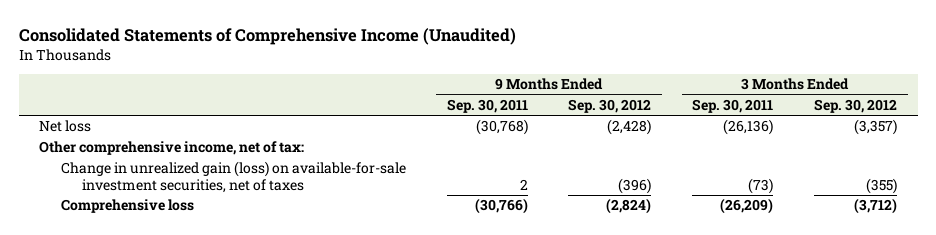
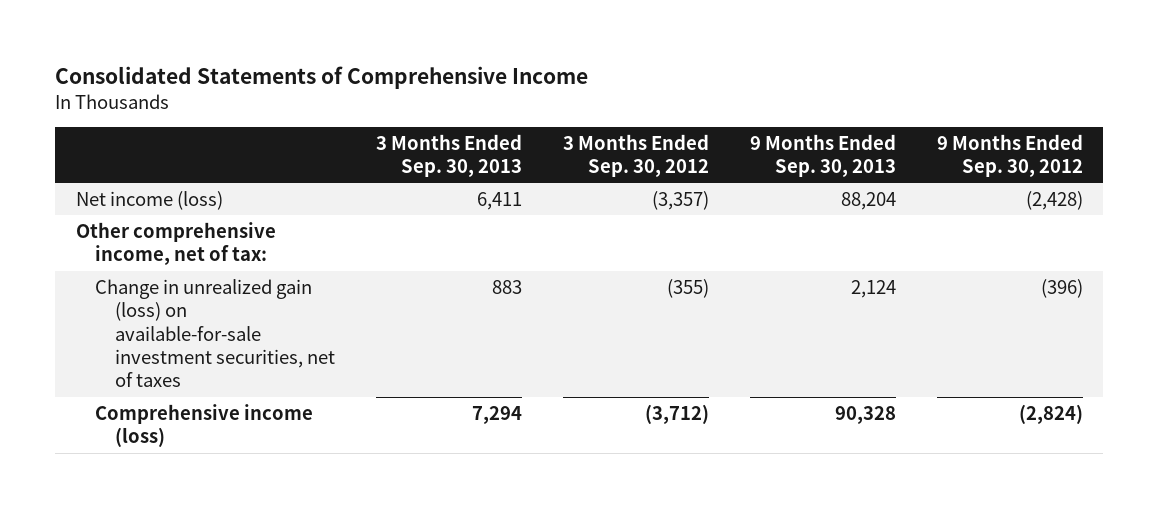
[18,27,516,45] Consolidated Statements of Comprehensive Income (Unaudited) -> [55,65,589,89] Consolidated Statements of Comprehensive Income
[446,99,528,114] Sep. 30, 2011 -> none
[692,99,774,114] Sep. 30, 2011 -> none
none -> [375,133,522,178] 3 Months Ended Sep. 30, 2013
none -> [749,133,896,178] 9 Months Ended Sep. 30, 2013
[39,120,92,133] Net loss -> [76,190,224,210] Net income (loss)
[60,199,194,214] Comprehensive loss -> [95,403,314,448] Comprehensive income (loss)

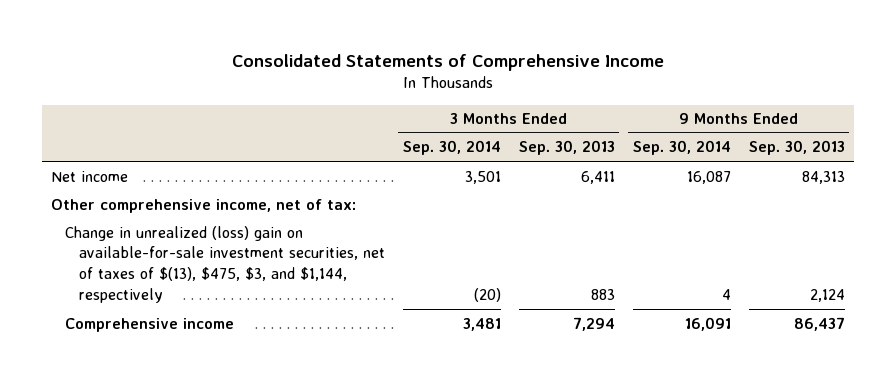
[562,133,709,178] 3 Months Ended Sep. 30, 2012 -> none
[936,133,1083,178] 9 Months Ended Sep. 30, 2012 -> none
none -> [402,140,501,156] Sep. 30, 2014
none -> [632,140,731,156] Sep. 30, 2014
[76,190,224,210] Net income (loss) -> [50,170,128,182] Net income
[840,191,896,210] 88,204 -> [801,170,845,184] 84,313
[95,278,335,388] Change in unrealized gain (loss) on available-for-sale investment securities, net of taxes -> [64,225,385,304] Change in unrealized (loss) gain on available-for-sale investment securities, net of taxes of $(13), $475, $3, and $1,144, respectively
[95,403,314,448] Comprehensive income (loss) -> [64,317,234,332] Comprehensive income
[834,405,896,424] 90,328 -> [793,316,845,331] 86,437

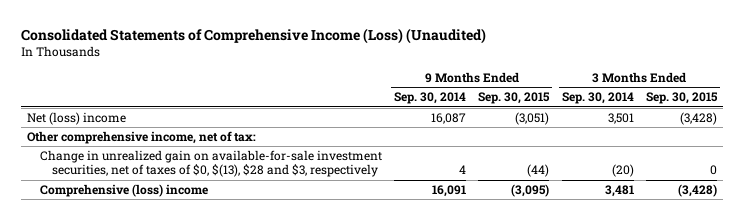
[231,53,664,71] Consolidated Statements of Comprehensive Income -> [21,27,487,44] Consolidated Statements of Comprehensive Income (Loss) (Unaudited)
[518,140,615,156] Sep. 30, 2013 -> none
[748,140,845,156] Sep. 30, 2013 -> none
none -> [478,92,551,105] Sep. 30, 2015
none -> [646,92,719,105] Sep. 30, 2015
[50,170,128,182] Net income -> [27,111,127,125] Net (loss) income
[64,225,385,304] Change in unrealized (loss) gain on available-for-sale investment securities, net of taxes of $(13), $475, $3, and $1,144, respectively -> [39,149,382,178] Change in unrealized gain on available-for-sale investment securities, net of taxes of $0, $(13), $28 and $3, respectively
[64,317,234,332] Comprehensive income -> [39,183,208,197] Comprehensive (loss) income

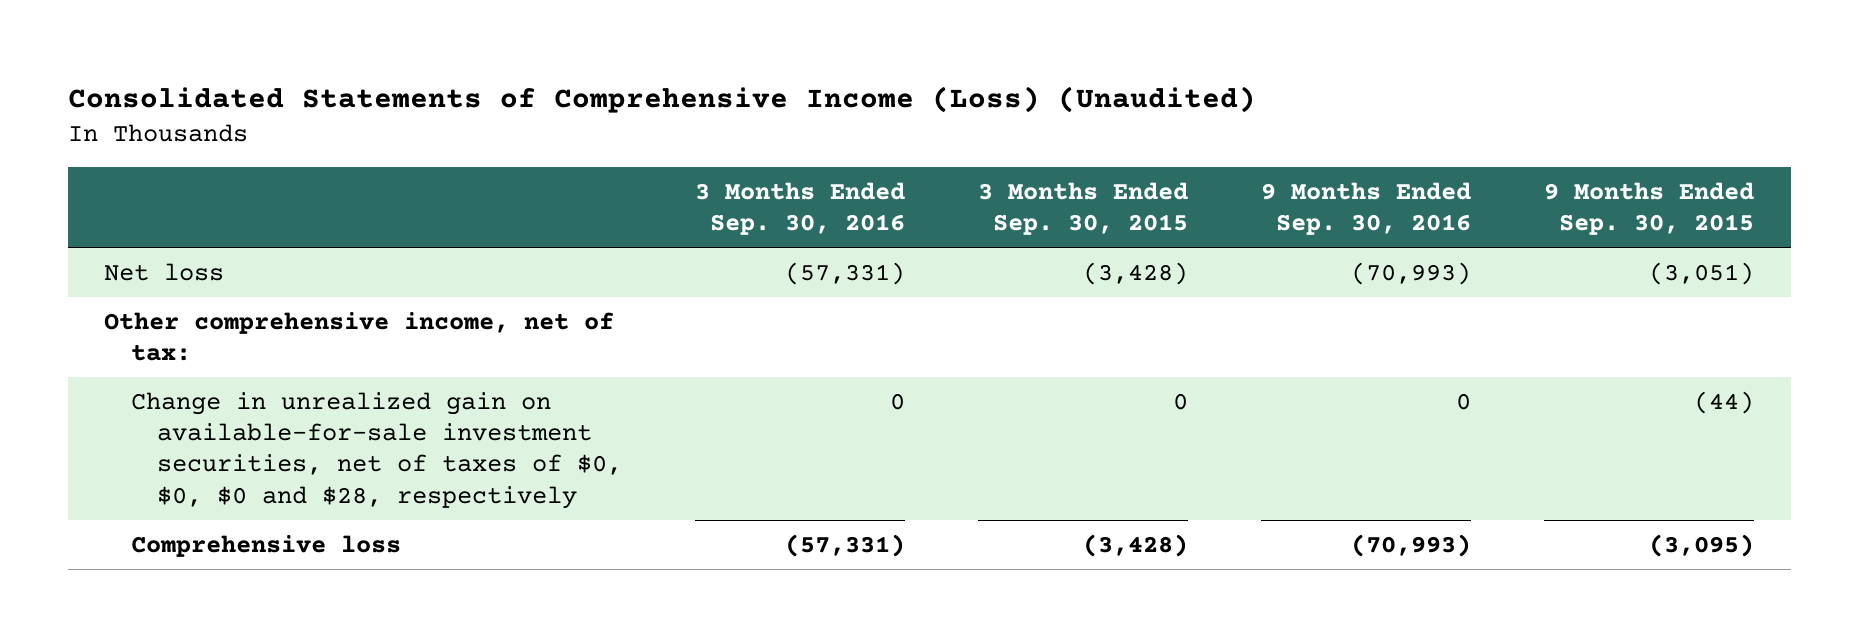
[393,92,466,105] Sep. 30, 2014 -> none
[561,92,634,105] Sep. 30, 2014 -> none
none -> [695,181,906,236] 3 Months Ended Sep. 30, 2016
none -> [1261,181,1472,236] 9 Months Ended Sep. 30, 2016
[27,111,127,125] Net (loss) income -> [104,263,225,282] Net loss
[39,149,382,178] Change in unrealized gain on available-for-sale investment securities, net of taxes of $0, $(13), $28 and $3, respectively -> [130,392,623,509] Change in unrealized gain on available-for-sale investment securities, net of taxes of $0, $0, $0 and $28, respectively
[39,183,208,197] Comprehensive (loss) income -> [130,535,401,558] Comprehensive loss

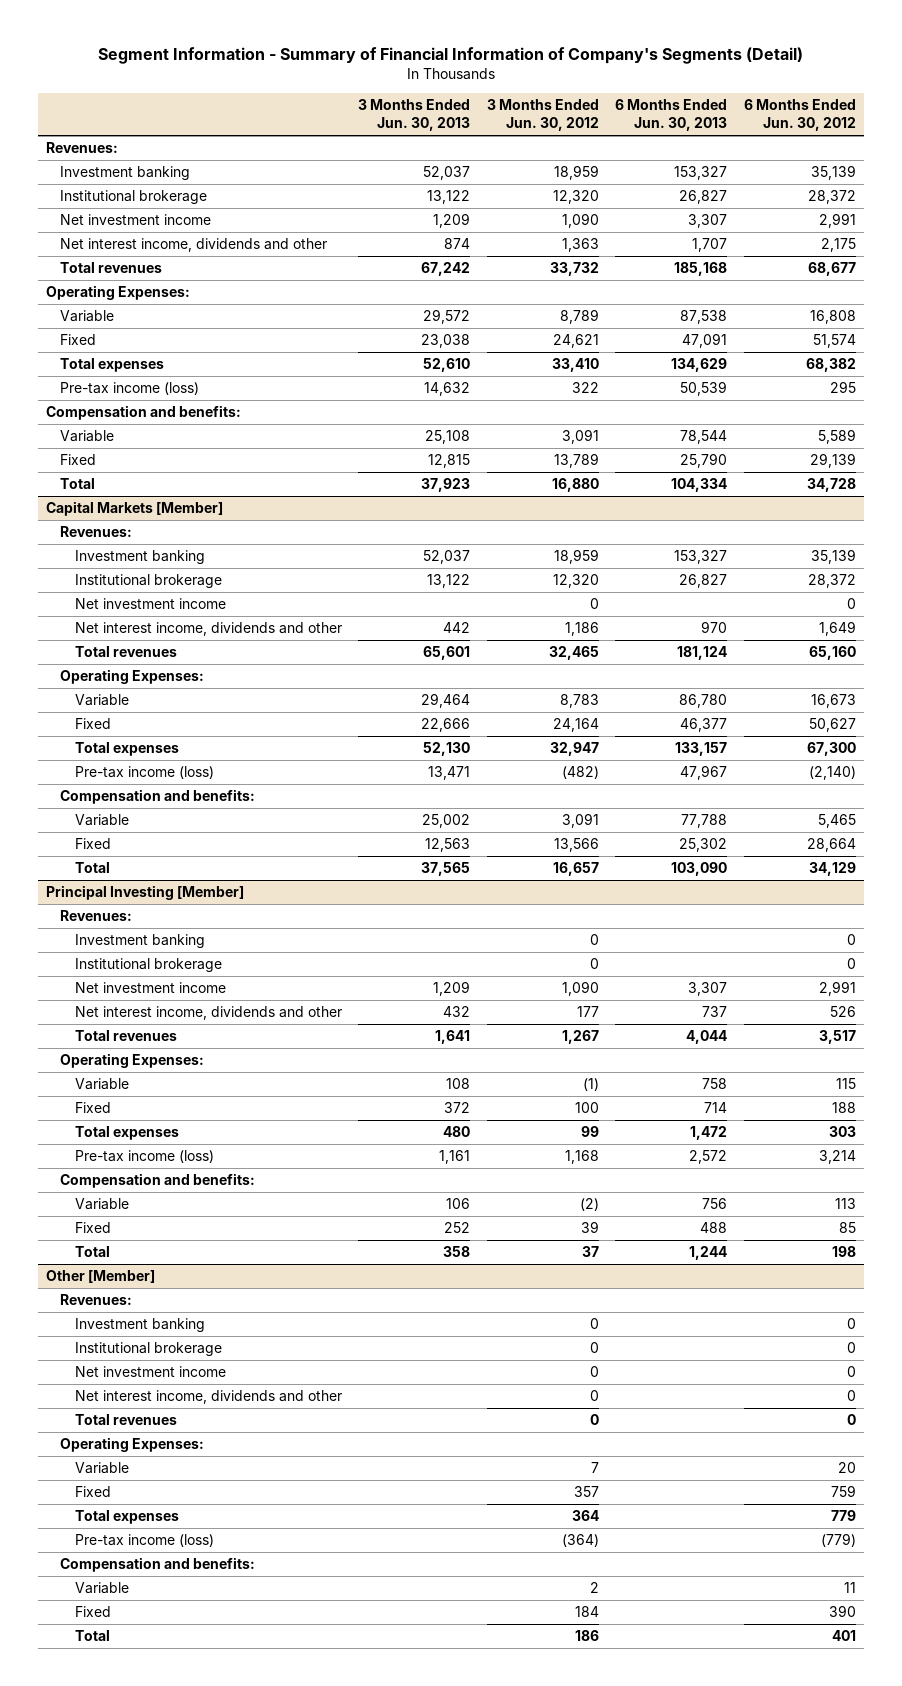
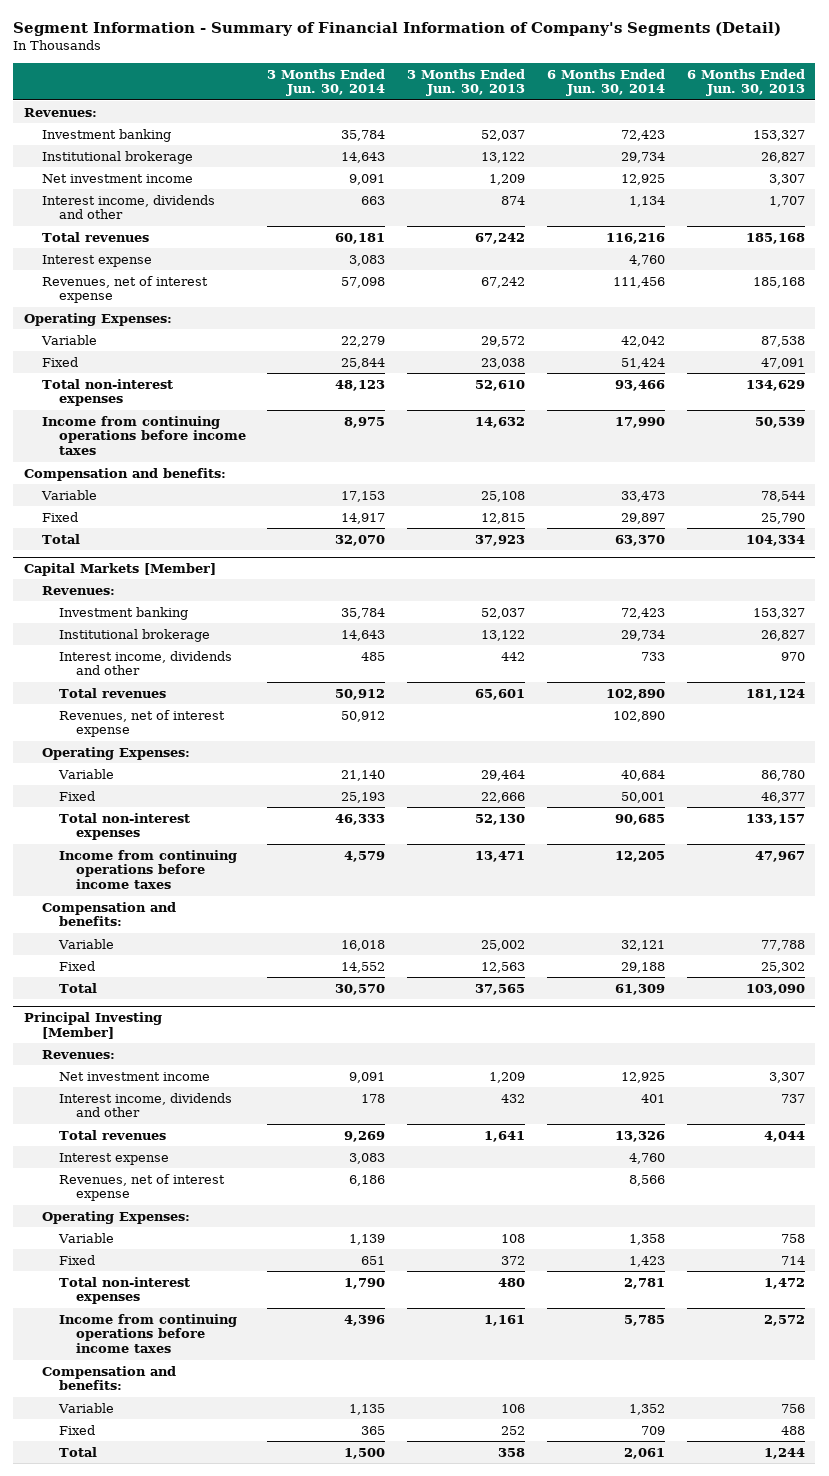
[486,99,599,132] 3 Months Ended Jun. 30, 2012 -> none
[744,99,857,132] 6 Months Ended Jun. 30, 2012 -> none
none -> [267,68,386,97] 3 Months Ended Jun. 30, 2014
none -> [546,68,665,97] 6 Months Ended Jun. 30, 2014
[60,238,328,253] Net interest income, dividends and other -> [41,194,215,220] Interest income, dividends and other
none -> [41,254,152,267] Interest expense
none -> [41,275,208,304] Revenues, net of interest expense
[60,358,165,373] Total expenses -> [41,378,173,407] Total non-interest expenses
[60,382,200,396] Pre-tax income (loss) -> [41,415,246,456] Income from continuing operations before income taxes
[74,598,226,610] Net investment income -> none
[74,622,342,637] Net interest income, dividends and other -> [58,650,232,676] Interest income, dividends and other
none -> [58,709,225,738] Revenues, net of interest expense
[74,742,179,757] Total expenses -> [58,812,190,841] Total non-interest expenses
[74,766,214,780] Pre-tax income (loss) -> [58,849,237,890] Income from continuing operations before income taxes
[74,934,205,949] Investment banking -> none
[74,958,222,973] Institutional brokerage -> none
[74,1006,342,1021] Net interest income, dividends and other -> [58,1092,232,1118] Interest income, dividends and other
none -> [58,1152,169,1165] Interest expense
none -> [58,1173,225,1202] Revenues, net of interest expense
[74,1126,179,1141] Total expenses -> [58,1276,190,1305] Total non-interest expenses
[74,1150,214,1164] Pre-tax income (loss) -> [58,1313,237,1354] Income from continuing operations before income taxes
[46,1270,156,1284] Other [Member] -> none
[60,1294,133,1306] Revenues: -> none
[74,1318,205,1333] Investment banking -> none
[74,1342,222,1357] Institutional brokerage -> none
[74,1366,226,1378] Net investment income -> none
[74,1390,342,1405] Net interest income, dividends and other -> none
[74,1414,177,1426] Total revenues -> none
[60,1437,205,1453] Operating Expenses: -> none
[74,1462,129,1475] Variable -> none
[74,1486,111,1498] Fixed -> none
[74,1510,179,1525] Total expenses -> none
[74,1534,214,1548] Pre-tax income (loss) -> none
[60,1557,256,1573] Compensation and benefits: -> none
[74,1582,129,1595] Variable -> none
[74,1606,111,1618] Fixed -> none
[74,1630,110,1642] Total -> none

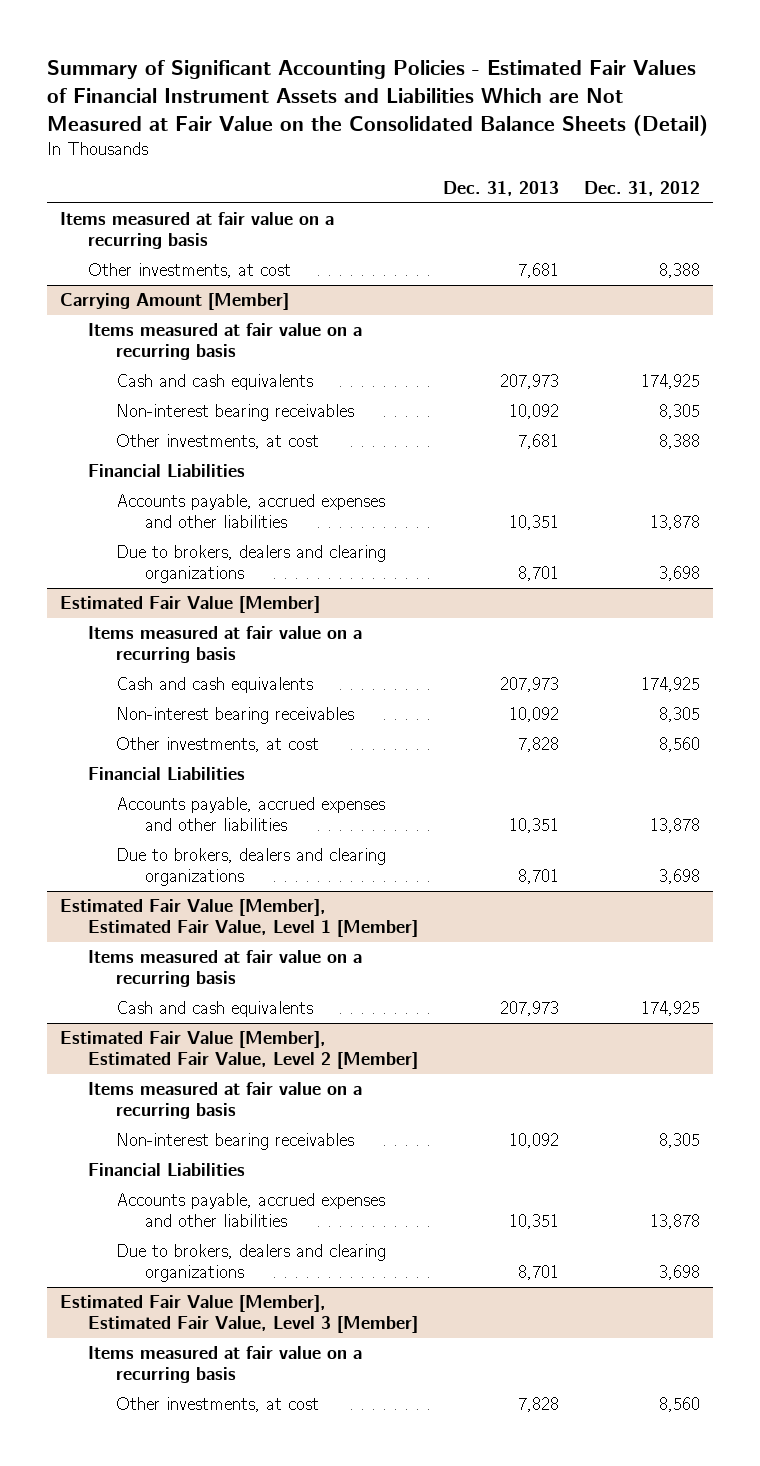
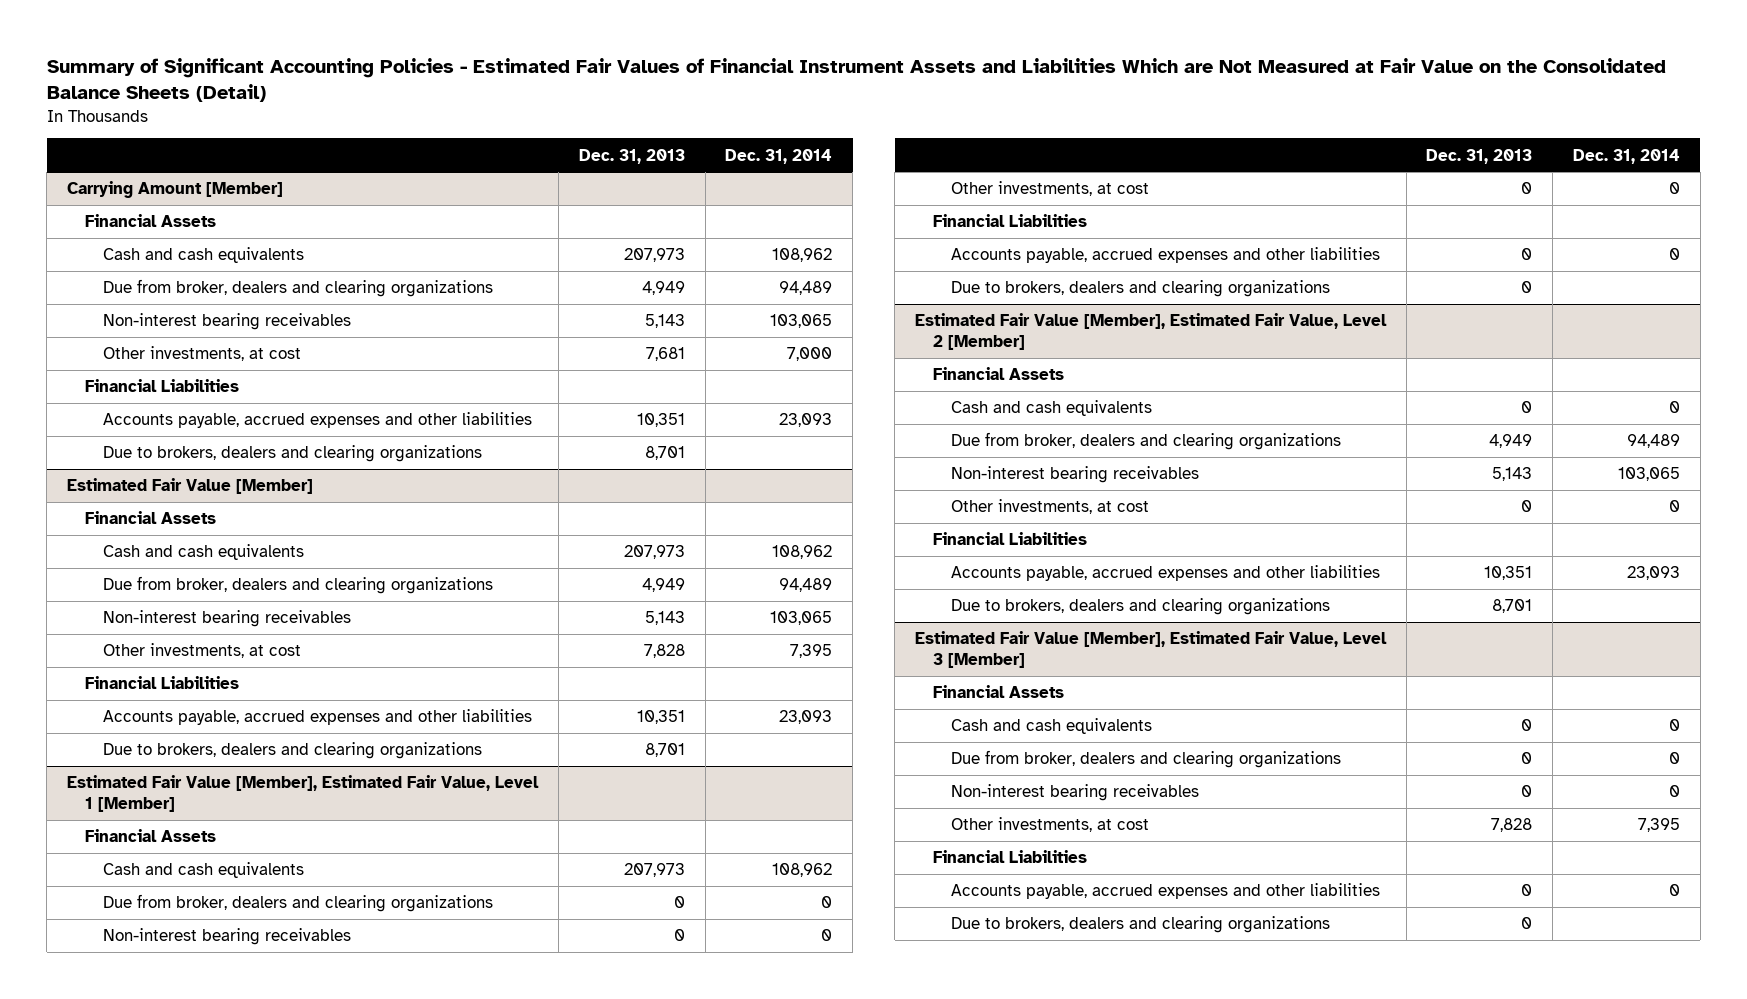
[584,180,701,196] Dec. 31, 2012 -> none
none -> [725,148,833,164] Dec. 31, 2014
[59,212,334,250] Items measured at fair value on a recurring basis -> none
[88,263,292,279] Other investments, at cost -> none
[88,323,363,361] Items measured at fair value on a recurring basis -> [85,214,217,228] Financial Assets
none -> [103,279,494,298] Due from broker, dealers and clearing organizations
[509,404,560,420] 10,092 -> [644,314,685,329] 5,143
[88,626,363,664] Items measured at fair value on a recurring basis -> [85,511,217,525] Financial Assets
none -> [103,576,494,595] Due from broker, dealers and clearing organizations
[509,707,560,723] 10,092 -> [644,611,685,626] 5,143
[88,950,363,988] Items measured at fair value on a recurring basis -> [85,829,217,843] Financial Assets
none -> [103,894,494,913] Due from broker, dealers and clearing organizations
none -> [103,928,352,946] Non-interest bearing receivables
none -> [950,181,1149,197] Other investments, at cost
none -> [932,214,1087,228] Financial Liabilities
none -> [950,247,1380,264] Accounts payable, accrued expenses and other liabilities
none -> [950,280,1330,298] Due to brokers, dealers and clearing organizations
[88,1082,363,1120] Items measured at fair value on a recurring basis -> [932,367,1064,381] Financial Assets
none -> [950,400,1152,417] Cash and cash equivalents
none -> [950,432,1341,451] Due from broker, dealers and clearing organizations
[509,1133,560,1149] 10,092 -> [1492,467,1533,482] 5,143
none -> [950,499,1149,515] Other investments, at cost
[88,1346,363,1384] Items measured at fair value on a recurring basis -> [932,685,1064,699] Financial Assets
none -> [950,718,1152,735] Cash and cash equivalents
none -> [950,750,1341,769] Due from broker, dealers and clearing organizations
none -> [950,784,1199,802] Non-interest bearing receivables
none -> [932,850,1087,864] Financial Liabilities
none -> [950,883,1380,900] Accounts payable, accrued expenses and other liabilities
none -> [950,916,1330,934] Due to brokers, dealers and clearing organizations

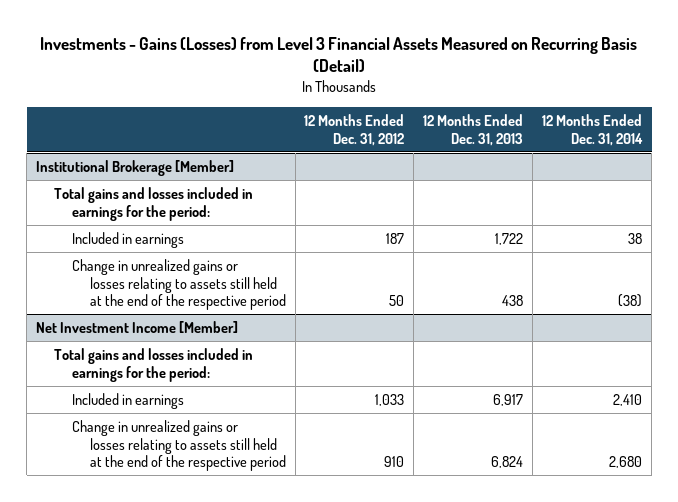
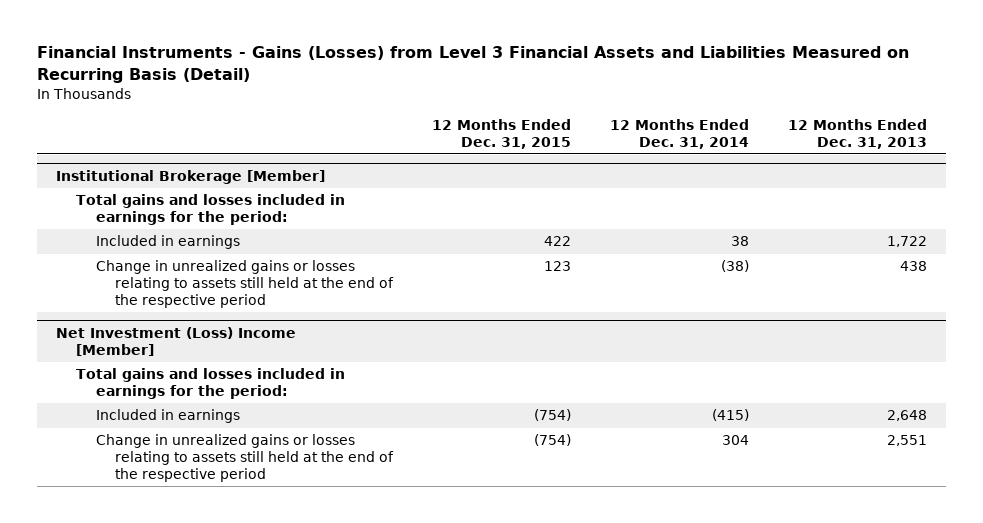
[40,36,638,73] Investments - Gains (Losses) from Level 3 Financial Assets Measured on Recurring Basis (Detail) -> [37,46,910,83] Financial Instruments - Gains (Losses) from Level 3 Financial Assets and Liabilities Measured on Recurring Basis (Detail)
[304,114,405,146] 12 Months Ended Dec. 31, 2012 -> none
none -> [432,118,572,149] 12 Months Ended Dec. 31, 2015
[36,321,239,334] Net Investment Income [Member] -> [56,326,297,356] Net Investment (Loss) Income [Member]
[493,394,524,407] 6,917 -> [886,410,927,422] 2,648
[613,394,643,407] 2,410 -> [712,409,750,422] (415)
[491,456,524,469] 6,824 -> [886,435,927,447] 2,551
[609,456,643,469] 2,680 -> [722,435,750,446] 304

